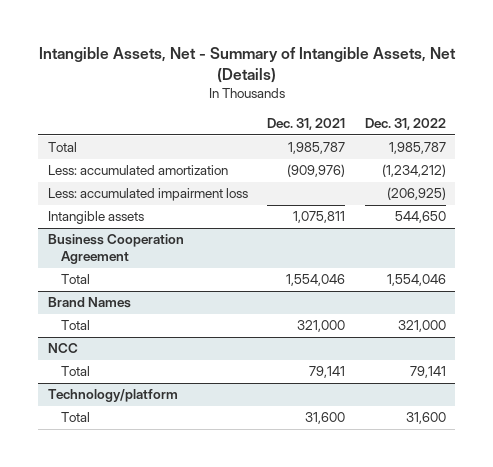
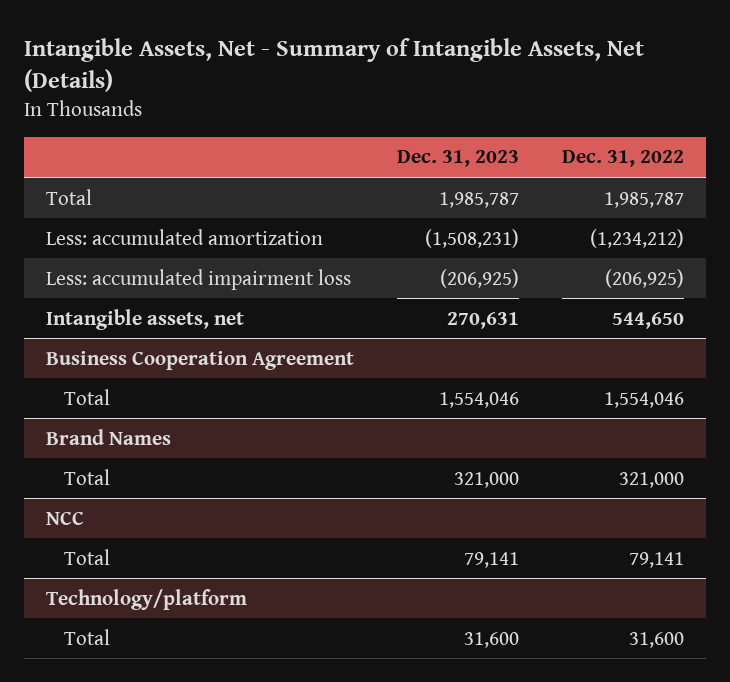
[267,118,346,131] Dec. 31, 2021 -> none
none -> [397,150,520,168] Dec. 31, 2023
[47,211,144,225] Intangible assets -> [45,308,244,330] Intangible assets, net

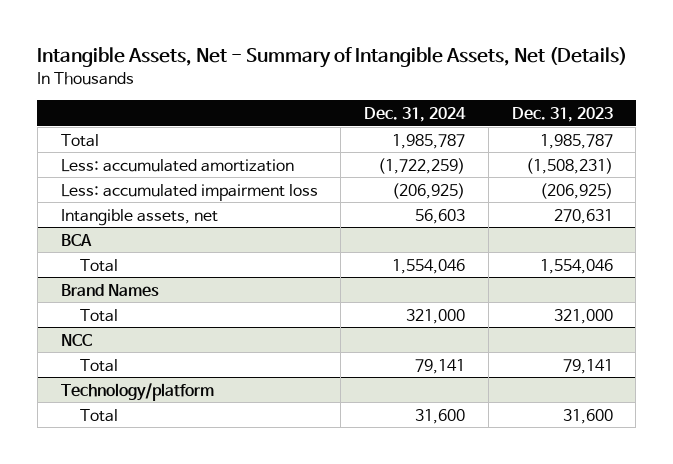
[562,150,685,168] Dec. 31, 2022 -> none
none -> [364,106,467,122] Dec. 31, 2024
[45,350,354,370] Business Cooperation Agreement -> [60,233,92,246] BCA

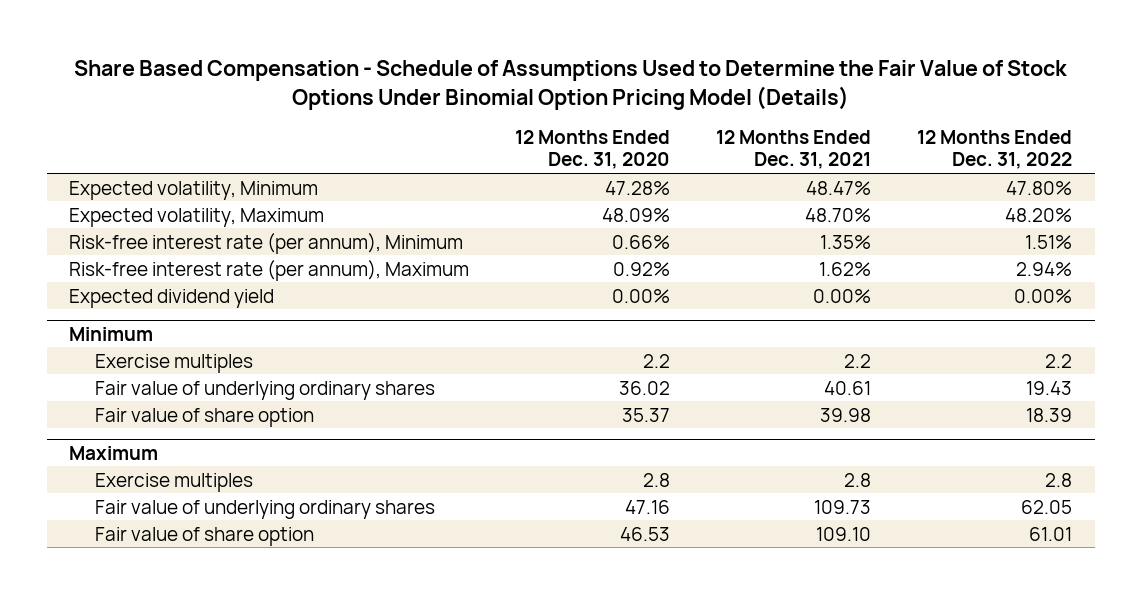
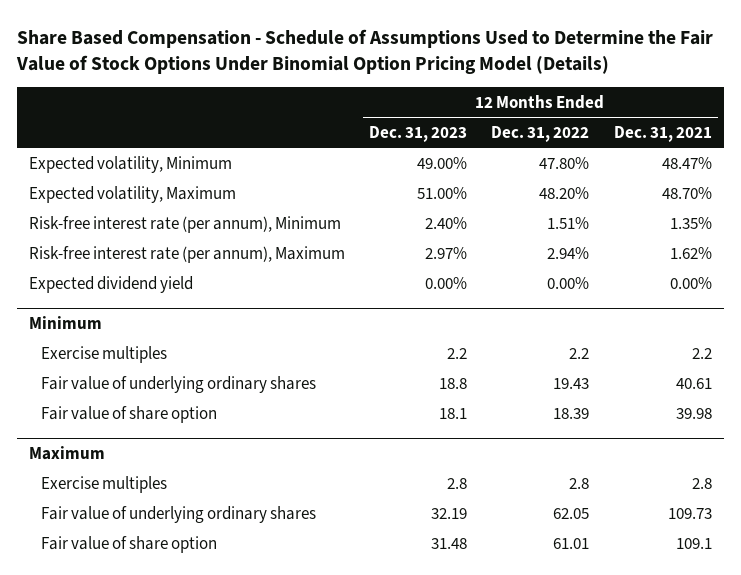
[515,130,671,170] 12 Months Ended Dec. 31, 2020 -> none
none -> [369,126,468,143] Dec. 31, 2023
[816,526,872,541] 109.10 -> [675,537,712,549] 109.1

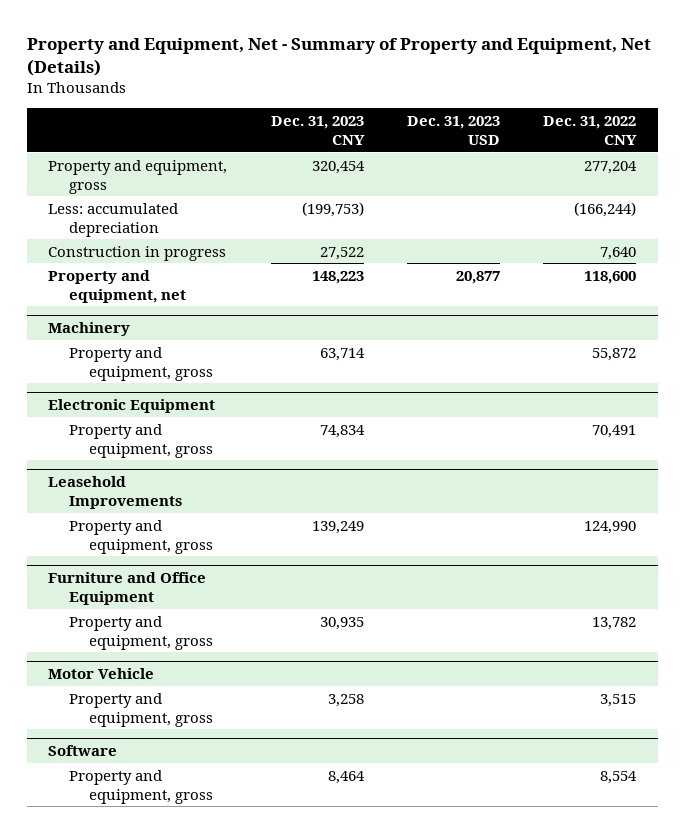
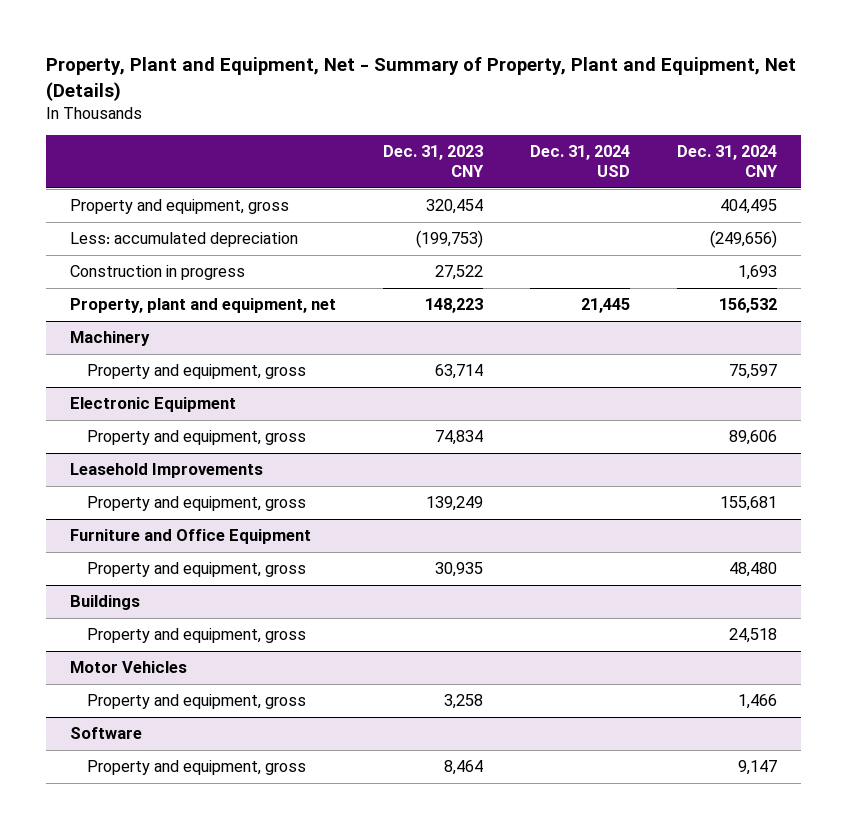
[26,37,651,77] Property and Equipment, Net - Summary of Property and Equipment, Net (Details) -> [46,57,797,101] Property, Plant and Equipment, Net - Summary of Property, Plant and Equipment, Net (Details)
[406,115,500,145] Dec. 31, 2023 USD -> none
[543,115,638,145] Dec. 31, 2022 CNY -> none
none -> [529,145,630,177] Dec. 31, 2024 USD
none -> [677,145,779,177] Dec. 31, 2024 CNY
[48,269,186,303] Property and equipment, net -> [69,298,336,314] Property, plant and equipment, net
none -> [69,595,140,611] Buildings
none -> [86,628,306,644] Property and equipment, gross
[48,668,155,680] Motor Vehicle -> [69,661,187,674] Motor Vehicles

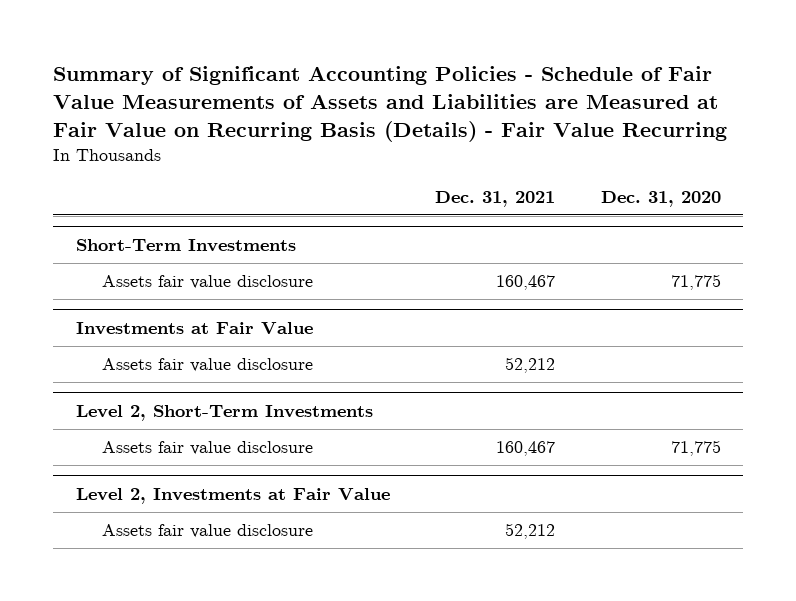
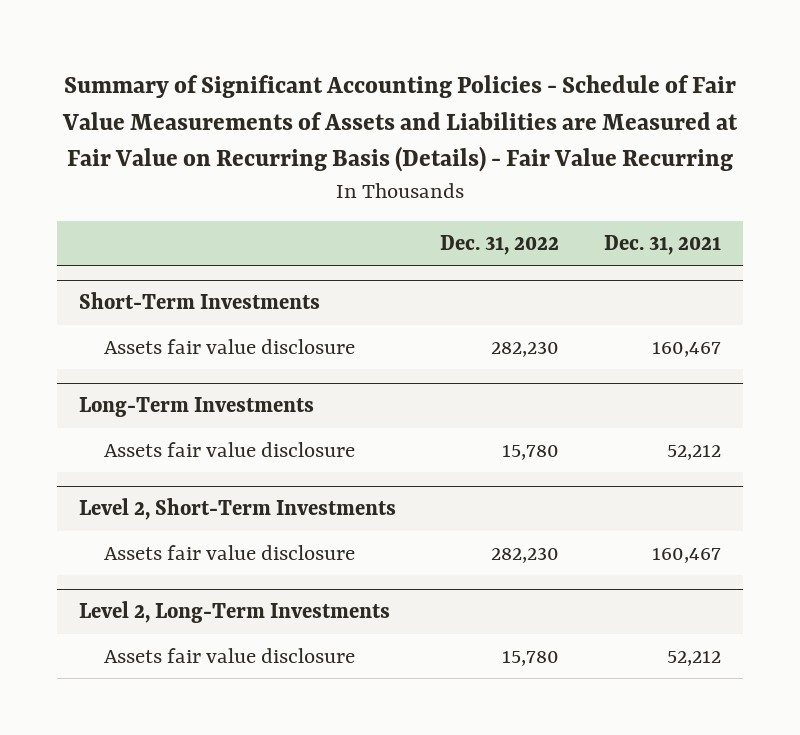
[600,190,721,207] Dec. 31, 2020 -> none
none -> [440,234,560,255] Dec. 31, 2022
[75,321,313,335] Investments at Fair Value -> [78,397,314,418] Long-Term Investments
[75,487,390,504] Level 2, Investments at Fair Value -> none
none -> [78,601,390,624] Level 2, Long-Term Investments

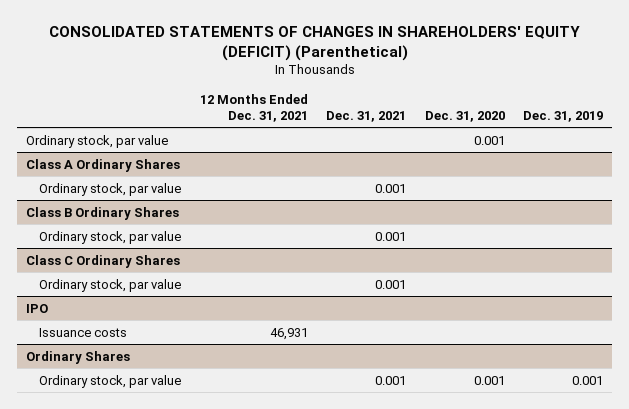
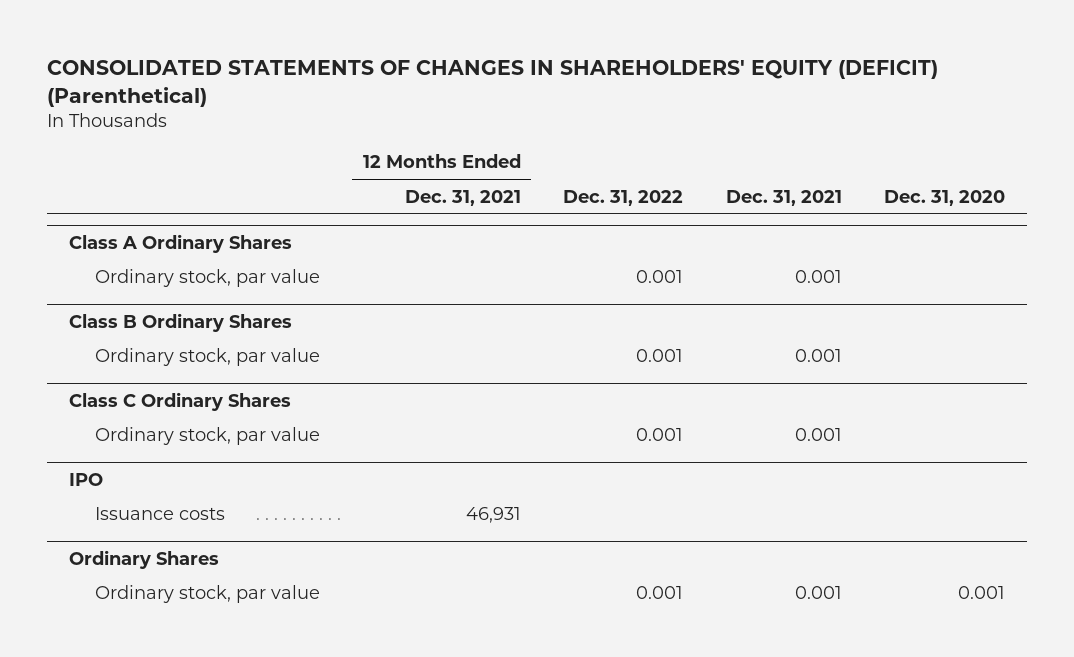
[523,110,604,122] Dec. 31, 2019 -> none
none -> [563,189,684,206] Dec. 31, 2022
[26,134,169,148] Ordinary stock, par value -> none

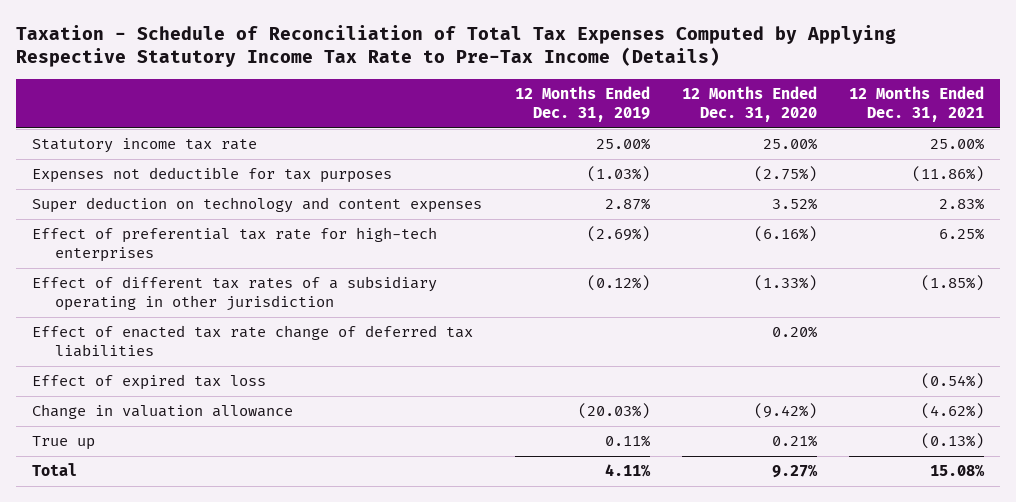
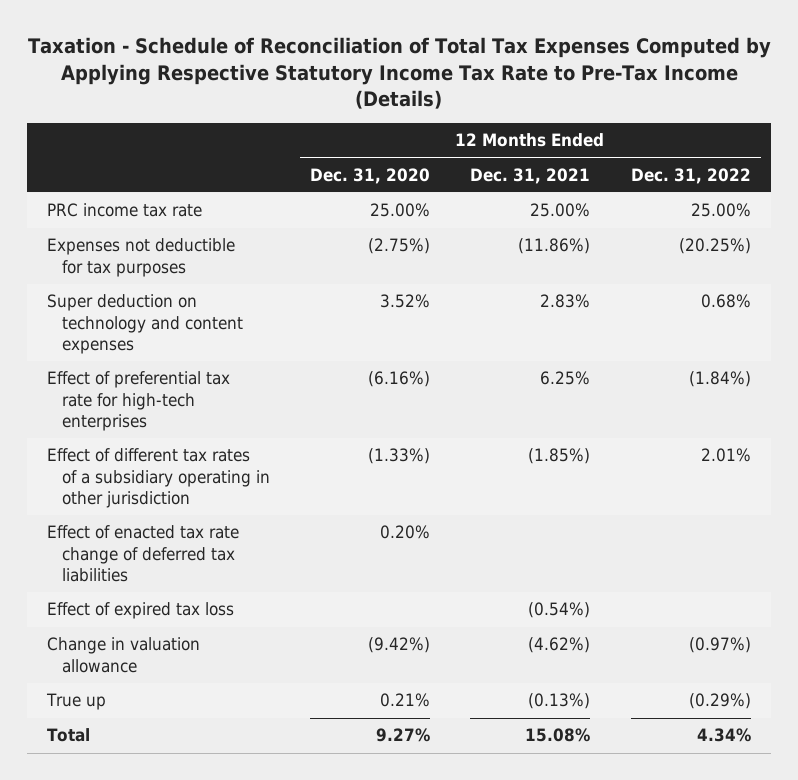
[514,85,650,122] 12 Months Ended Dec. 31, 2019 -> none
none -> [630,167,751,184] Dec. 31, 2022
[32,138,258,154] Statutory income tax rate -> [47,203,203,218] PRC income tax rate

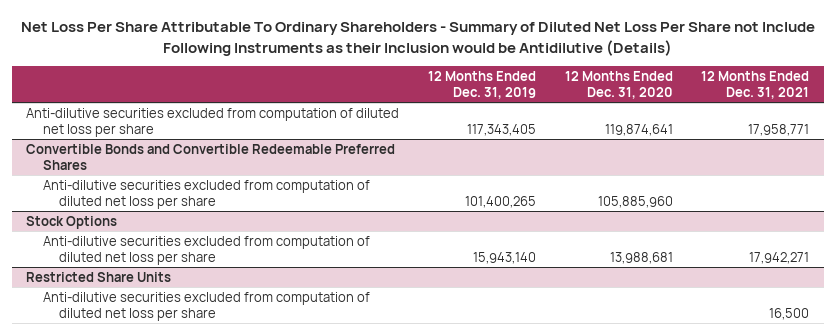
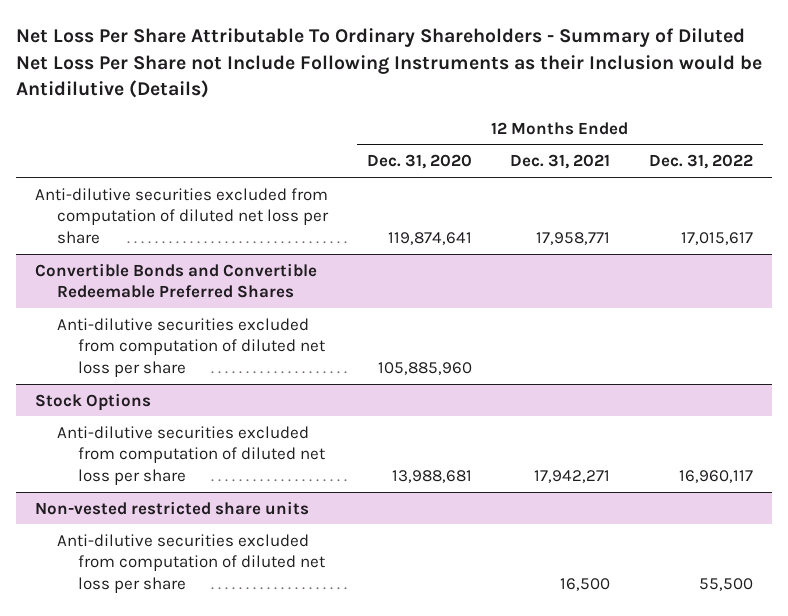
[428,70,537,99] 12 Months Ended Dec. 31, 2019 -> none
none -> [648,154,753,170] Dec. 31, 2022
[26,271,172,282] Restricted Share Units -> [35,500,310,515] Non-vested restricted share units

